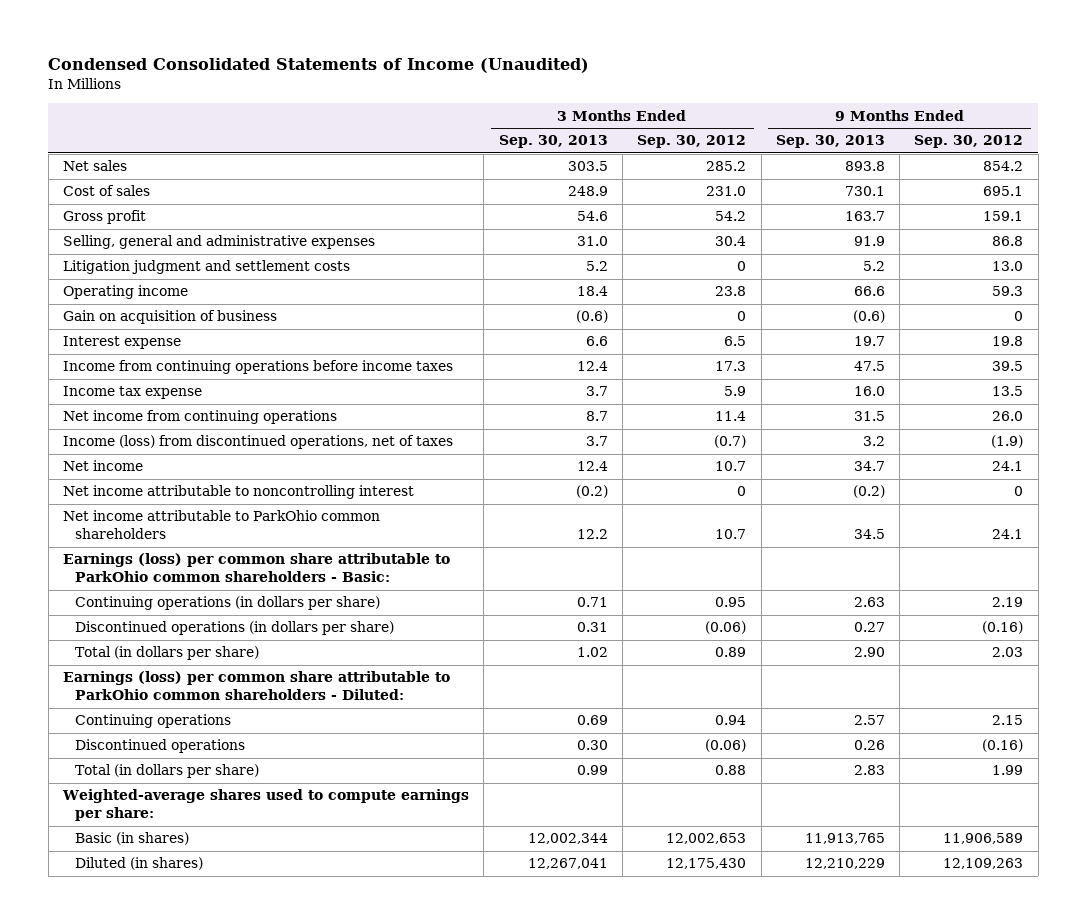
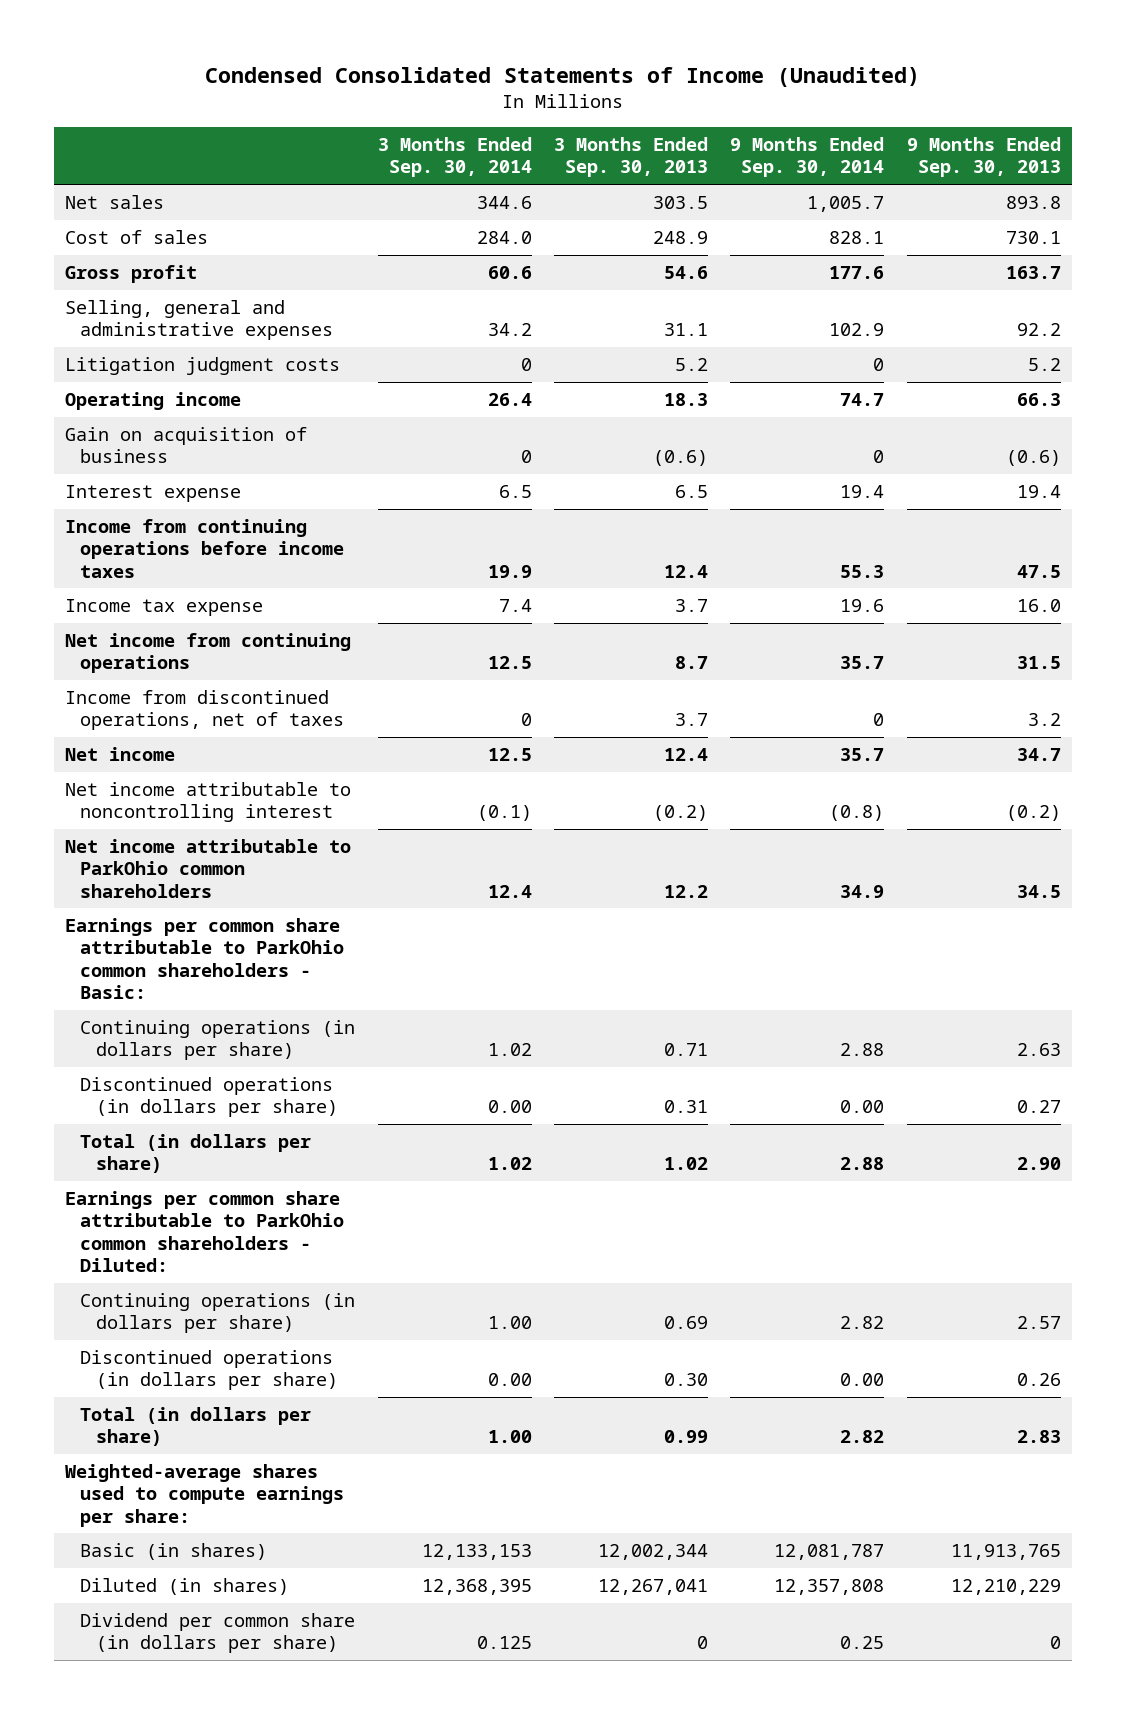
[637,135,747,149] Sep. 30, 2012 -> none
[914,135,1024,149] Sep. 30, 2012 -> none
none -> [377,137,532,178] 3 Months Ended Sep. 30, 2014
none -> [730,137,885,178] 9 Months Ended Sep. 30, 2014
[576,236,608,247] 31.0 -> [663,323,708,337] 31.1
[853,236,885,247] 91.9 -> [1016,323,1061,337] 92.2
[63,260,351,275] Litigation judgment and settlement costs -> [64,357,340,376] Litigation judgment costs
[576,286,608,297] 18.4 -> [663,393,708,407] 18.3
[853,286,885,297] 66.6 -> [1016,393,1061,407] 66.3
[585,336,608,347] 6.6 -> [674,485,708,499] 6.5
[853,336,885,347] 19.7 -> [1016,485,1061,499] 19.4
[63,435,454,450] Income (loss) from discontinued operations, net of taxes -> [64,690,345,731] Income from discontinued operations, net of taxes
[63,553,451,583] Earnings (loss) per common share attributable to ParkOhio common shareholders - Basic: -> [64,918,345,999] Earnings per common share attributable to ParkOhio common shareholders - Basic:
[63,671,451,701] Earnings (loss) per common share attributable to ParkOhio common shareholders - Diluted: -> [64,1191,345,1272] Earnings per common share attributable to ParkOhio common shareholders - Diluted:
[74,714,231,729] Continuing operations -> [80,1293,356,1334] Continuing operations (in dollars per share)
[74,739,245,754] Discontinued operations -> [80,1350,338,1391] Discontinued operations (in dollars per share)
none -> [80,1613,356,1654] Dividend per common share (in dollars per share)

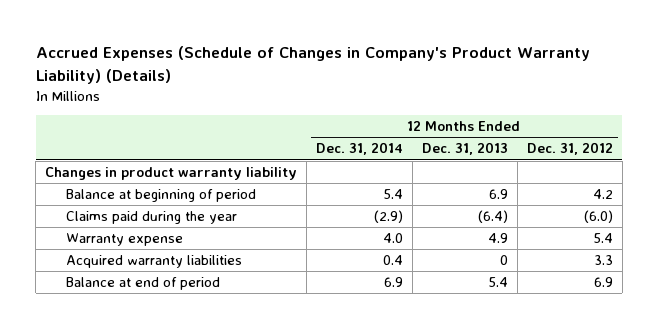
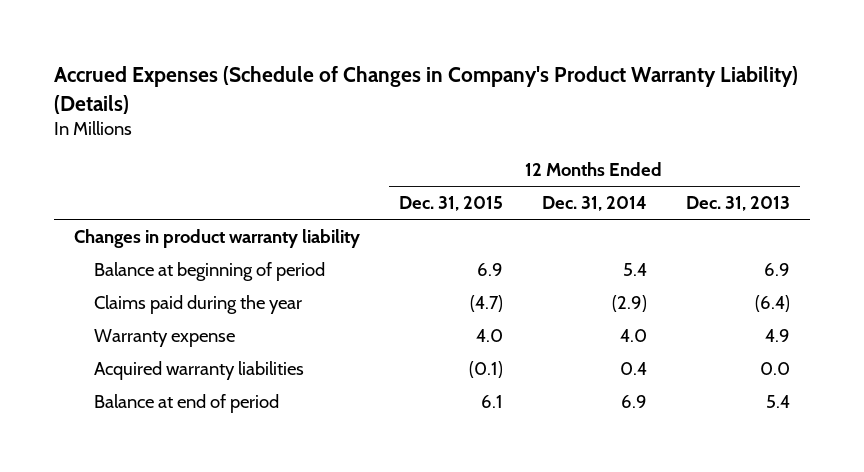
[526,142,613,156] Dec. 31, 2012 -> none
none -> [398,196,503,212] Dec. 31, 2015
[499,255,508,266] 0 -> [760,361,791,375] 0.0

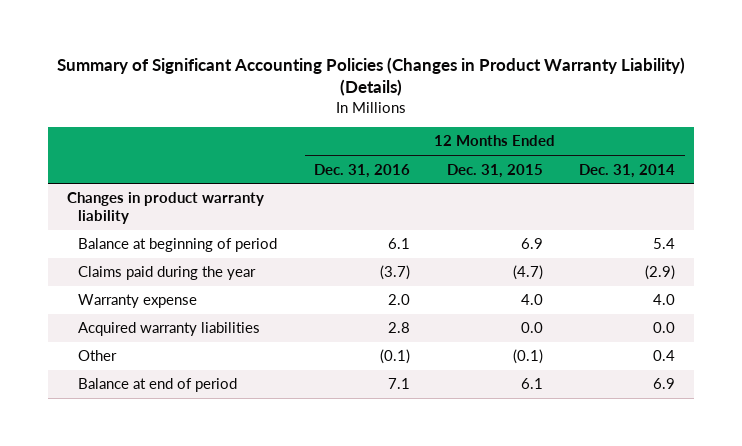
[53,66,798,114] Accrued Expenses (Schedule of Changes in Company's Product Warranty Liability) (Details) -> [57,56,686,97] Summary of Significant Accounting Policies (Changes in Product Warranty Liability) (Details)
[686,196,791,212] Dec. 31, 2013 -> none
none -> [313,163,410,178] Dec. 31, 2016
[468,360,503,378] (0.1) -> [520,322,543,334] 0.0
[619,361,647,375] 0.4 -> [653,322,676,334] 0.0
none -> [78,350,118,362] Other

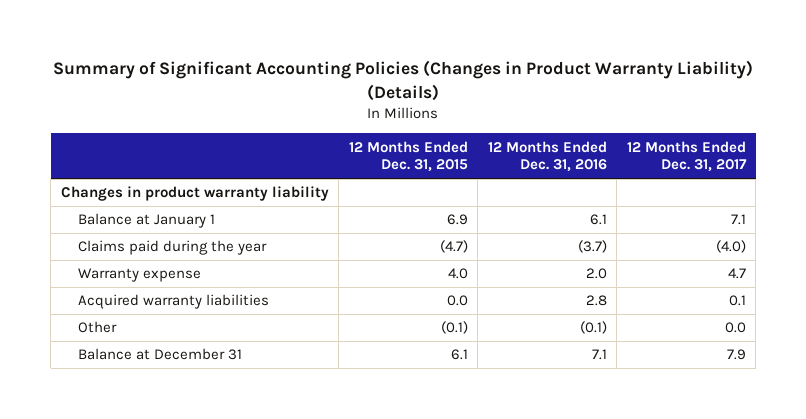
[579,163,676,178] Dec. 31, 2014 -> none
none -> [626,140,747,173] 12 Months Ended Dec. 31, 2017
[78,238,278,253] Balance at beginning of period -> [78,213,216,229] Balance at January 1
[78,378,238,393] Balance at end of period -> [78,348,243,361] Balance at December 31

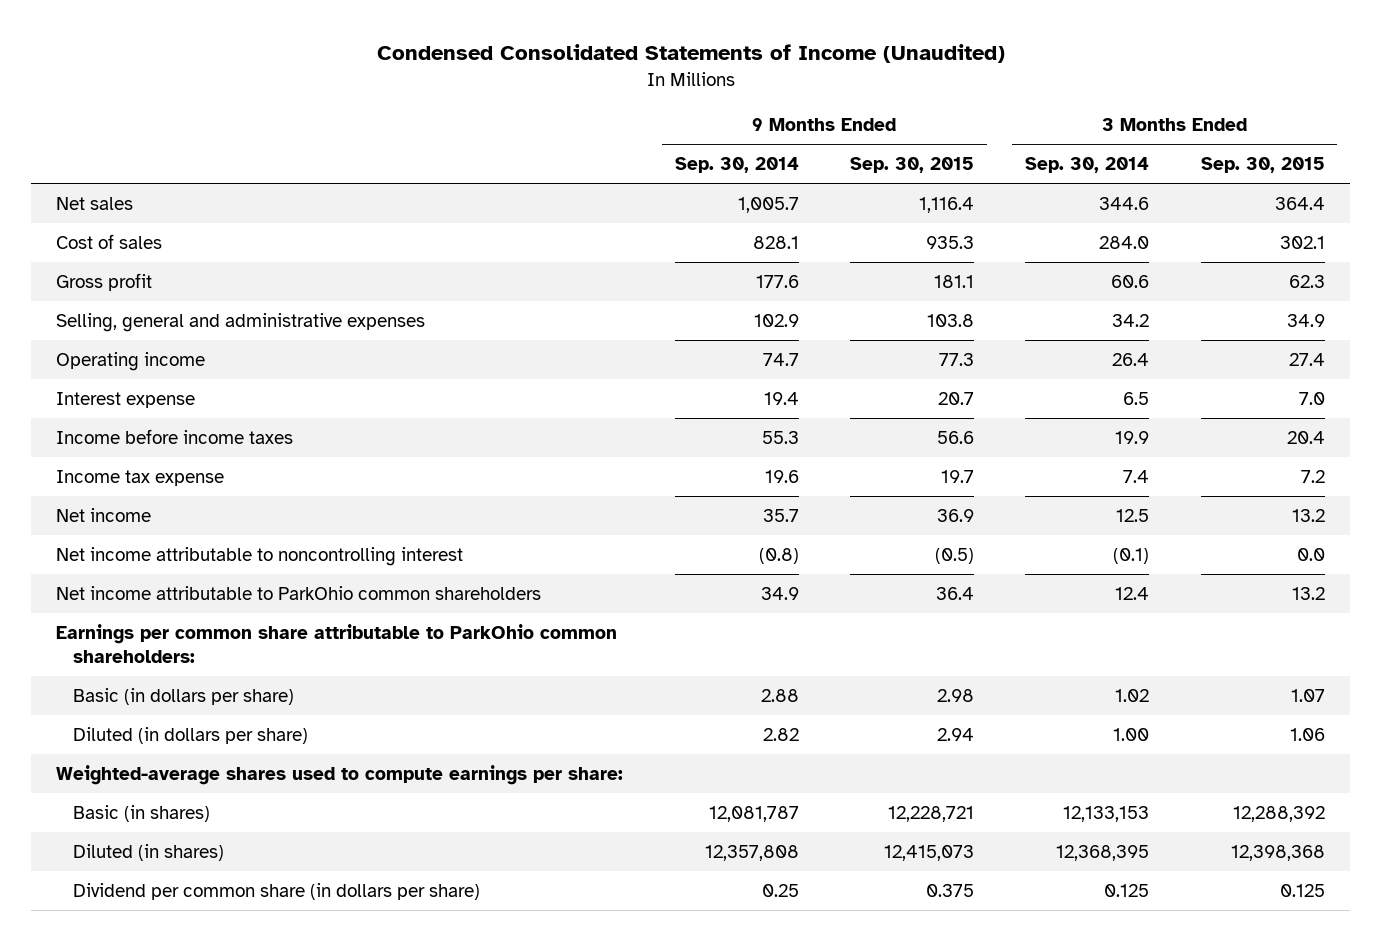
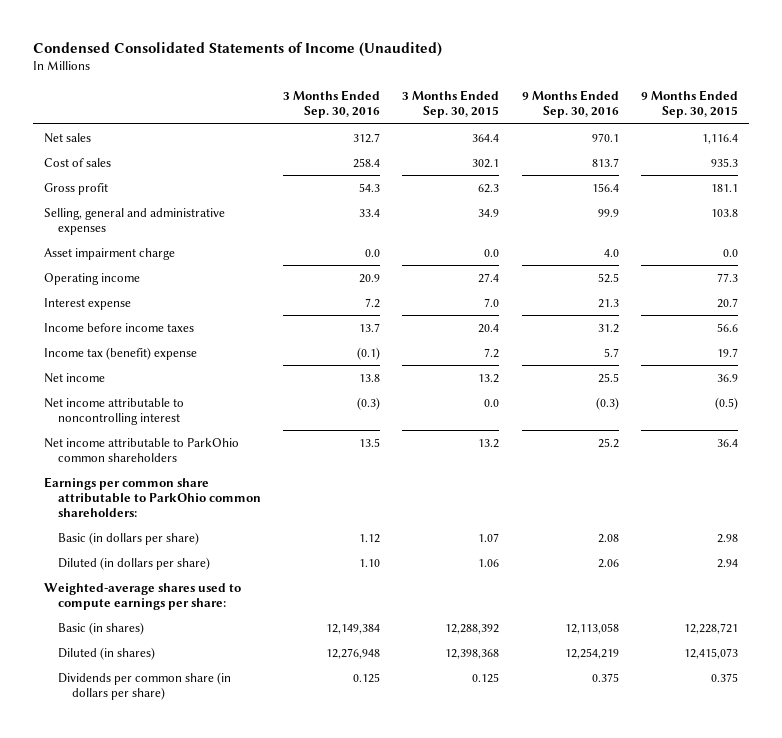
[674,157,799,174] Sep. 30, 2014 -> none
[1025,157,1150,174] Sep. 30, 2014 -> none
none -> [283,90,381,119] 3 Months Ended Sep. 30, 2016
none -> [521,90,619,119] 9 Months Ended Sep. 30, 2016
none -> [43,247,175,260] Asset impairment charge
[56,469,225,486] Income tax expense -> [43,346,197,360] Income tax (benefit) expense
[72,882,480,900] Dividend per common share (in dollars per share) -> [57,671,231,700] Dividends per common share (in dollars per share)

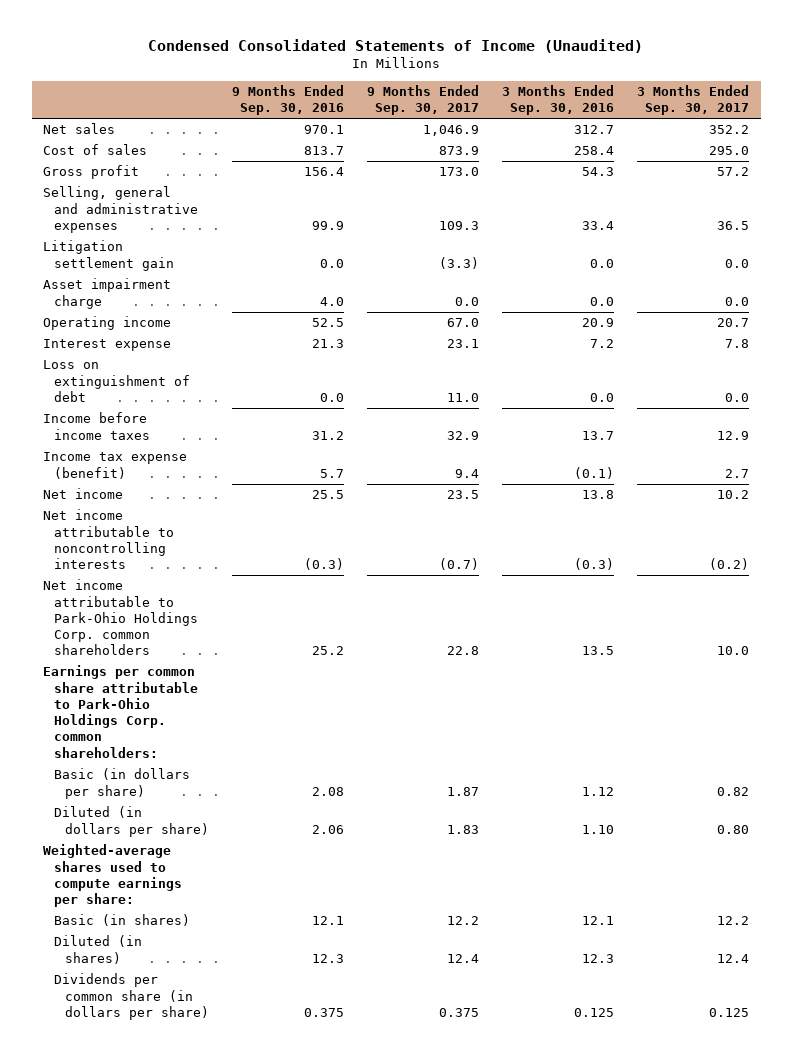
[402,90,500,119] 3 Months Ended Sep. 30, 2015 -> none
[641,90,739,119] 9 Months Ended Sep. 30, 2015 -> none
none -> [366,84,479,116] 9 Months Ended Sep. 30, 2017
none -> [637,84,750,116] 3 Months Ended Sep. 30, 2017
none -> [43,240,175,271] Litigation settlement gain
none -> [43,360,191,402] Loss on extinguishment of debt
[43,346,197,360] Income tax (benefit) expense -> [43,452,188,479] Income tax expense (benefit)
[43,397,184,425] Net income attributable to noncontrolling interest -> [43,509,175,570] Net income attributable to noncontrolling interests
[43,437,239,462] Net income attributable to ParkOhio common shareholders -> [43,579,199,656] Net income attributable to Park-Ohio Holdings Corp. common shareholders
[43,476,261,518] Earnings per common share attributable to ParkOhio common shareholders: -> [43,665,199,758] Earnings per common share attributable to Park-Ohio Holdings Corp. common shareholders:
[326,623,381,634] 12,149,384 -> [582,916,615,926] 12.1
[564,622,619,634] 12,113,058 -> [311,916,344,926] 12.1
[326,647,381,659] 12,276,948 -> [582,953,615,963] 12.3
[564,647,619,659] 12,254,219 -> [311,953,344,963] 12.3

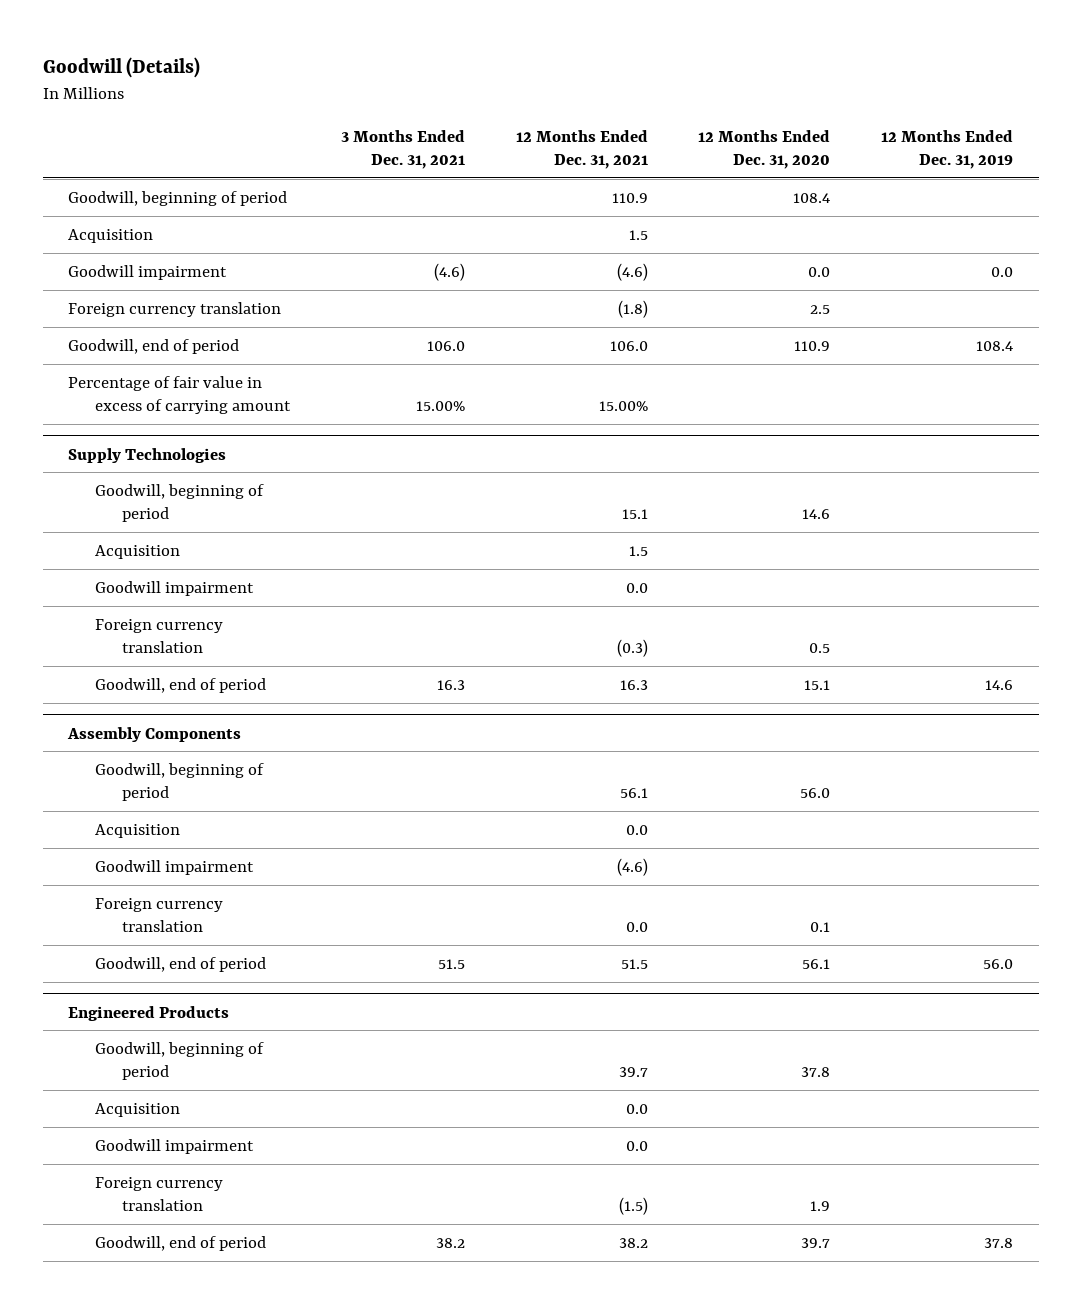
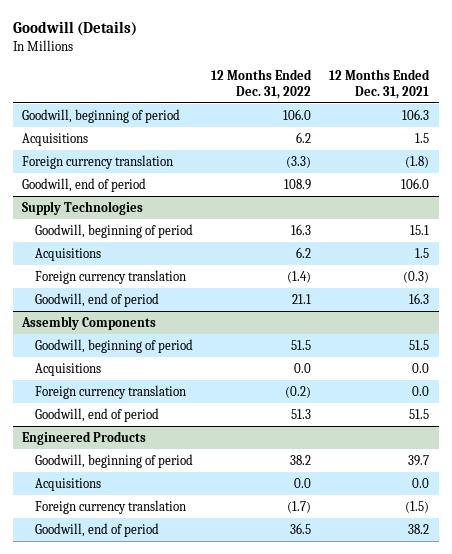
[340,129,465,170] 3 Months Ended Dec. 31, 2021 -> none
[698,129,831,170] 12 Months Ended Dec. 31, 2020 -> none
[881,129,1014,170] 12 Months Ended Dec. 31, 2019 -> none
none -> [210,68,312,99] 12 Months Ended Dec. 31, 2022
[68,264,228,280] Goodwill impairment -> none
[611,192,648,203] 110.9 -> [402,108,430,120] 106.3
[68,228,154,243] Acquisition -> [22,132,89,146] Acquisitions
[68,375,291,415] Percentage of fair value in excess of carrying amount -> none
[94,580,254,596] Goodwill impairment -> none
[94,544,180,559] Acquisition -> [34,247,101,261] Acquisitions
[94,859,254,875] Goodwill impairment -> none
[619,788,648,799] 56.1 -> [409,339,430,350] 51.5
[94,823,180,838] Acquisition -> [34,362,101,376] Acquisitions
[94,1138,254,1154] Goodwill impairment -> none
[94,1102,180,1117] Acquisition -> [34,477,101,491] Acquisitions

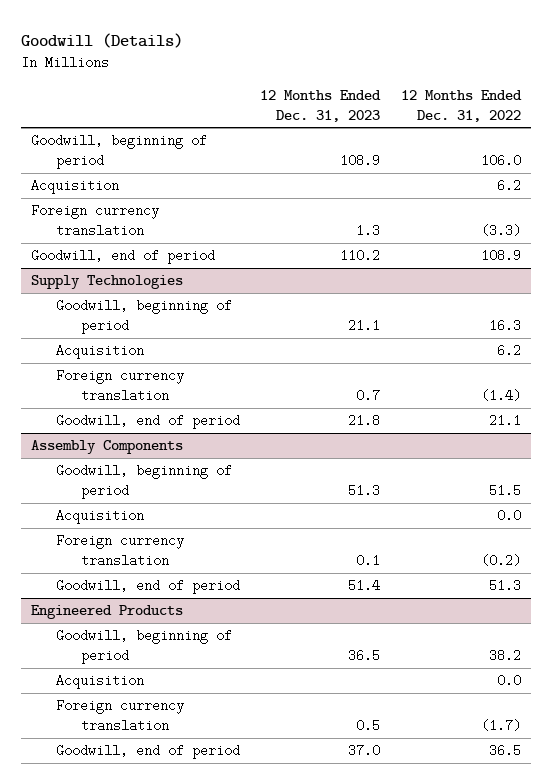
[329,68,431,99] 12 Months Ended Dec. 31, 2021 -> none
none -> [260,89,382,122] 12 Months Ended Dec. 31, 2023
[22,132,89,146] Acquisitions -> [31,179,120,195] Acquisition
[34,247,101,261] Acquisitions -> [56,344,145,360] Acquisition
[34,362,101,376] Acquisitions -> [56,509,145,525] Acquisition
[34,477,101,491] Acquisitions -> [56,674,145,690] Acquisition

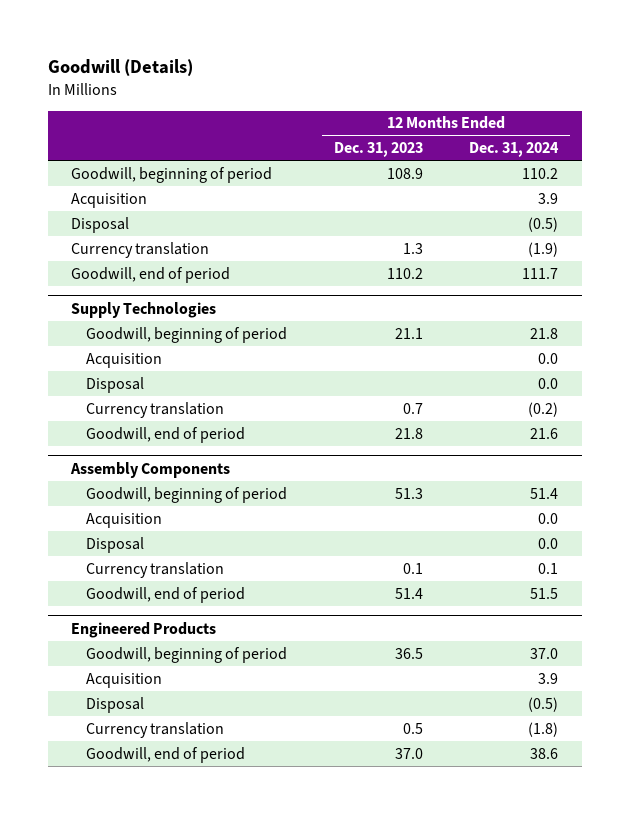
[400,89,522,122] 12 Months Ended Dec. 31, 2022 -> none
none -> [469,142,560,158] Dec. 31, 2024
none -> [71,216,130,233] Disposal
[31,204,160,238] Foreign currency translation -> [71,241,210,258] Currency translation
none -> [86,376,145,393] Disposal
[56,369,185,403] Foreign currency translation -> [86,401,225,418] Currency translation
none -> [86,536,145,553] Disposal
[56,534,185,568] Foreign currency translation -> [86,561,225,578] Currency translation
none -> [86,696,145,713] Disposal
[56,699,185,733] Foreign currency translation -> [86,721,225,738] Currency translation

